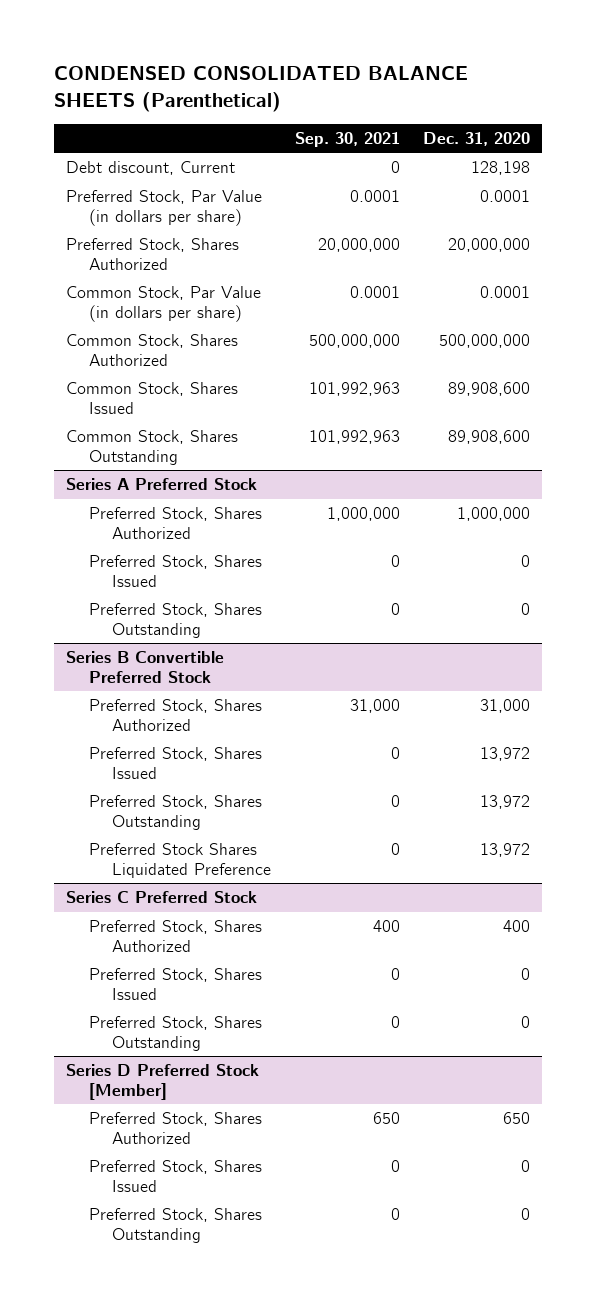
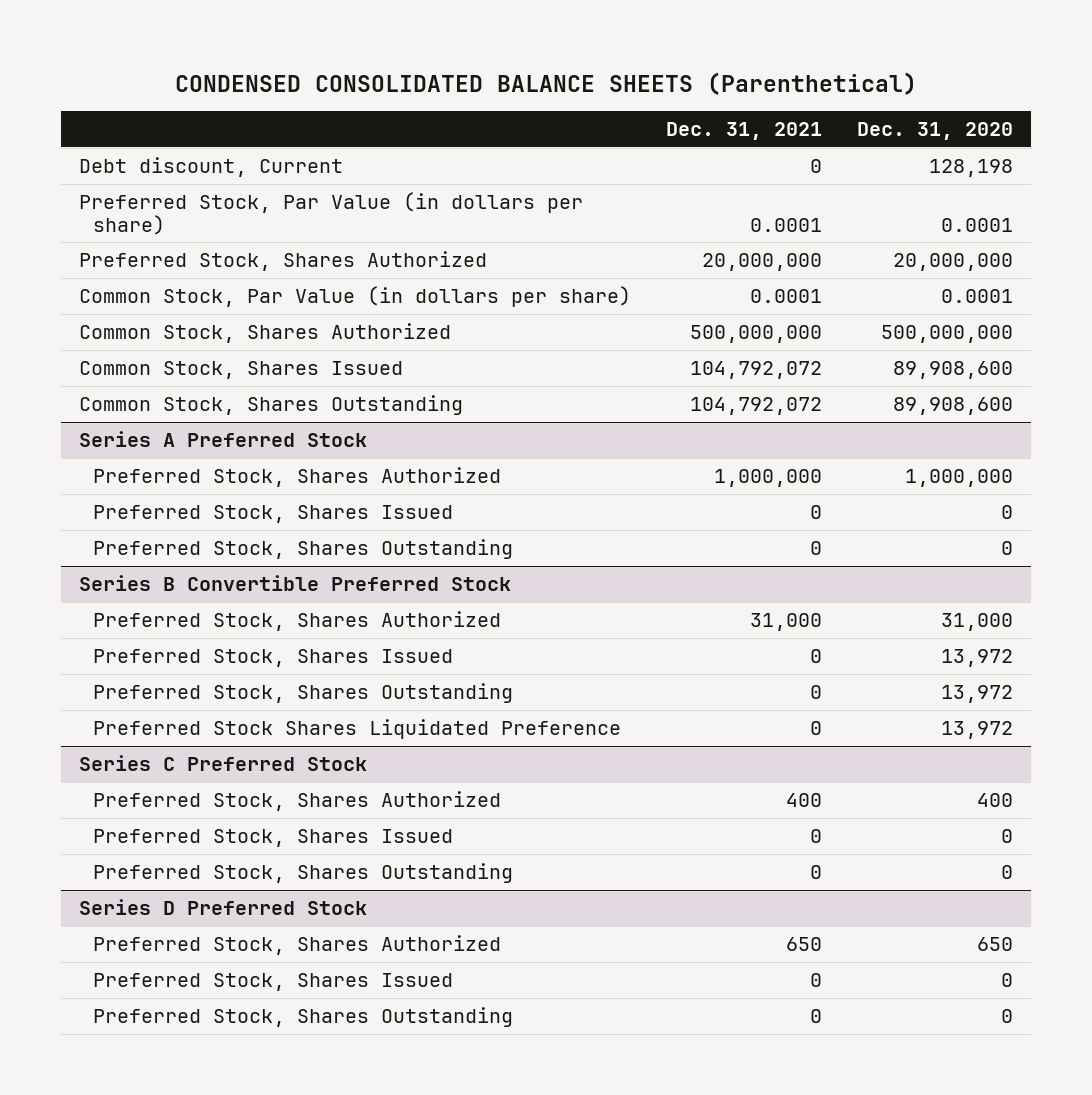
[294,131,400,147] Sep. 30, 2021 -> none
none -> [666,122,823,141] Dec. 31, 2021
[65,1064,259,1100] Series D Preferred Stock [Member] -> [78,898,367,915] Series D Preferred Stock

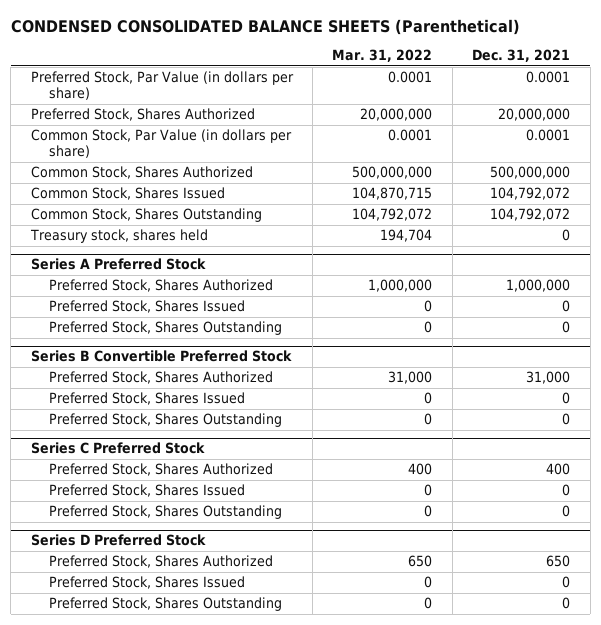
[857,122,1014,141] Dec. 31, 2020 -> none
none -> [332,49,433,63] Mar. 31, 2022
[78,156,343,177] Debt discount, Current -> none
none -> [29,229,208,244] Treasury stock, shares held
[93,718,622,739] Preferred Stock Shares Liquidated Preference -> none

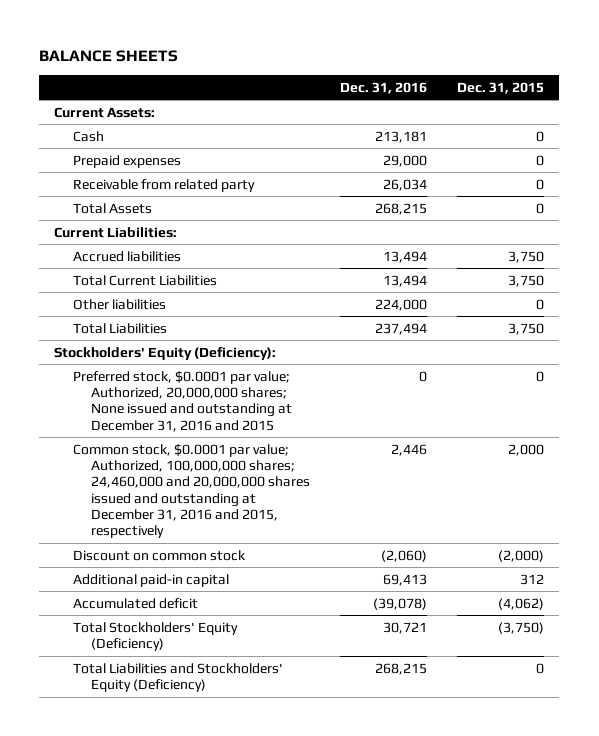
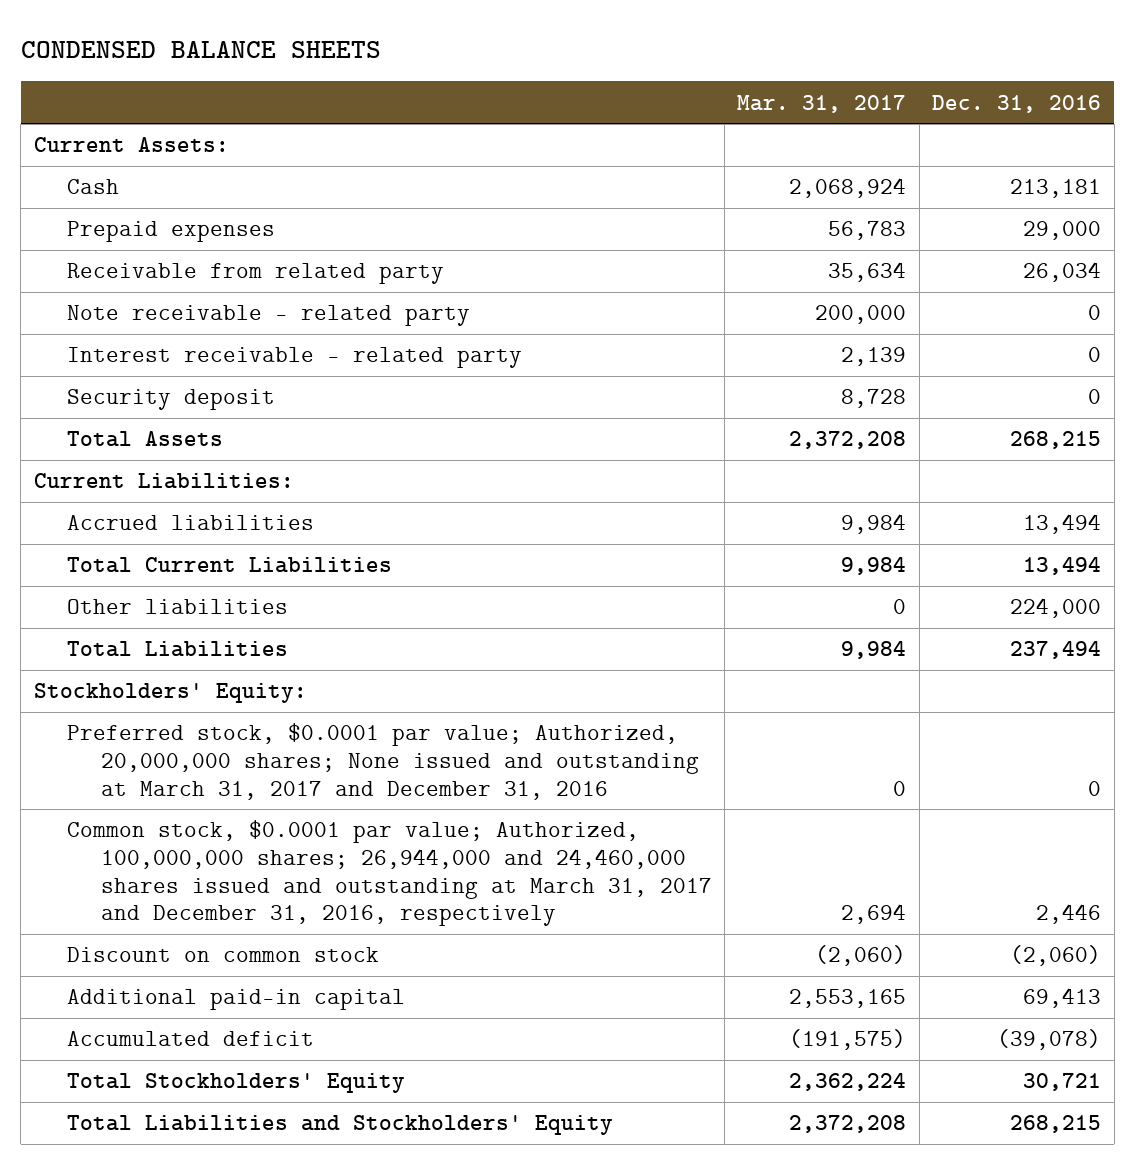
[39,50,179,63] BALANCE SHEETS -> [20,40,381,58] CONDENSED BALANCE SHEETS
[457,81,545,94] Dec. 31, 2015 -> none
none -> [737,94,907,113] Mar. 31, 2017
none -> [67,305,471,327] Note receivable - related party
none -> [67,347,523,369] Interest receivable - related party
none -> [67,389,276,411] Security deposit
[54,346,277,360] Stockholders' Equity (Deficiency): -> [33,683,307,704] Stockholders' Equity:
[72,370,293,432] Preferred stock, $0.0001 par value; Authorized, 20,000,000 shares; None issued and outstanding at December 31, 2016 and 2015 -> [67,723,699,800] Preferred stock, $0.0001 par value; Authorized, 20,000,000 shares; None issued and outstanding at March 31, 2017 and December 31, 2016
[72,443,311,539] Common stock, $0.0001 par value; Authorized, 100,000,000 shares; 24,460,000 and 20,000,000 shares issued and outstanding at December 31, 2016 and 2015, respectively -> [67,820,712,927] Common stock, $0.0001 par value; Authorized, 100,000,000 shares; 26,944,000 and 24,460,000 shares issued and outstanding at March 31, 2017 and December 31, 2016, respectively
[72,621,238,652] Total Stockholders' Equity (Deficiency) -> [67,1073,406,1094] Total Stockholders' Equity
[72,662,283,693] Total Liabilities and Stockholders' Equity (Deficiency) -> [67,1115,614,1136] Total Liabilities and Stockholders' Equity

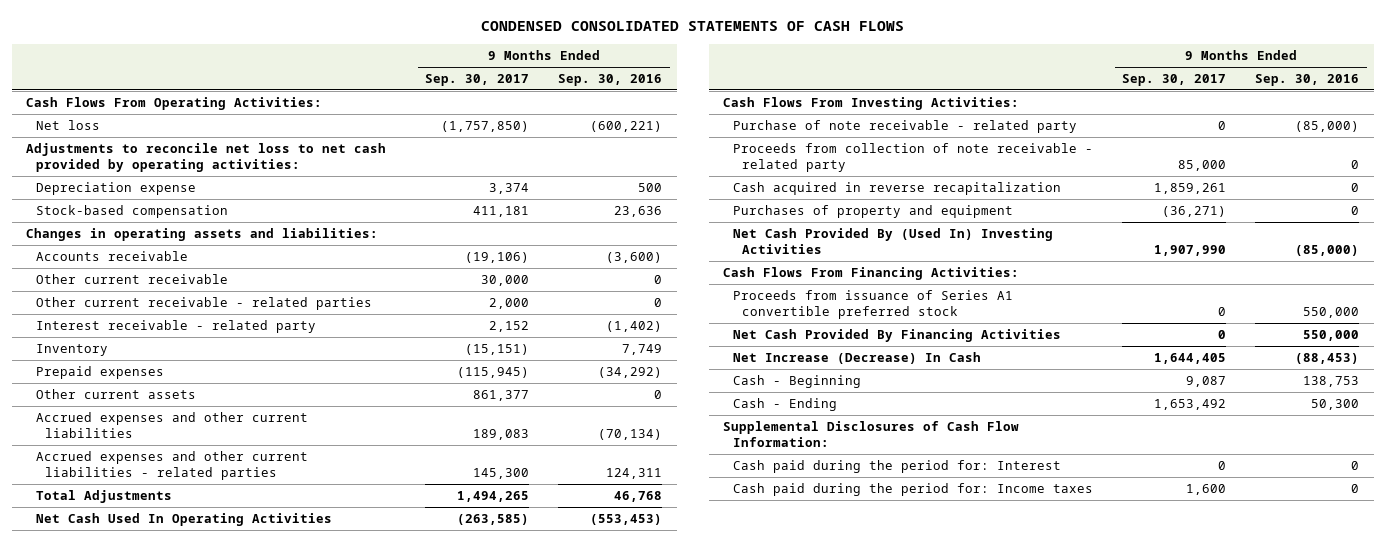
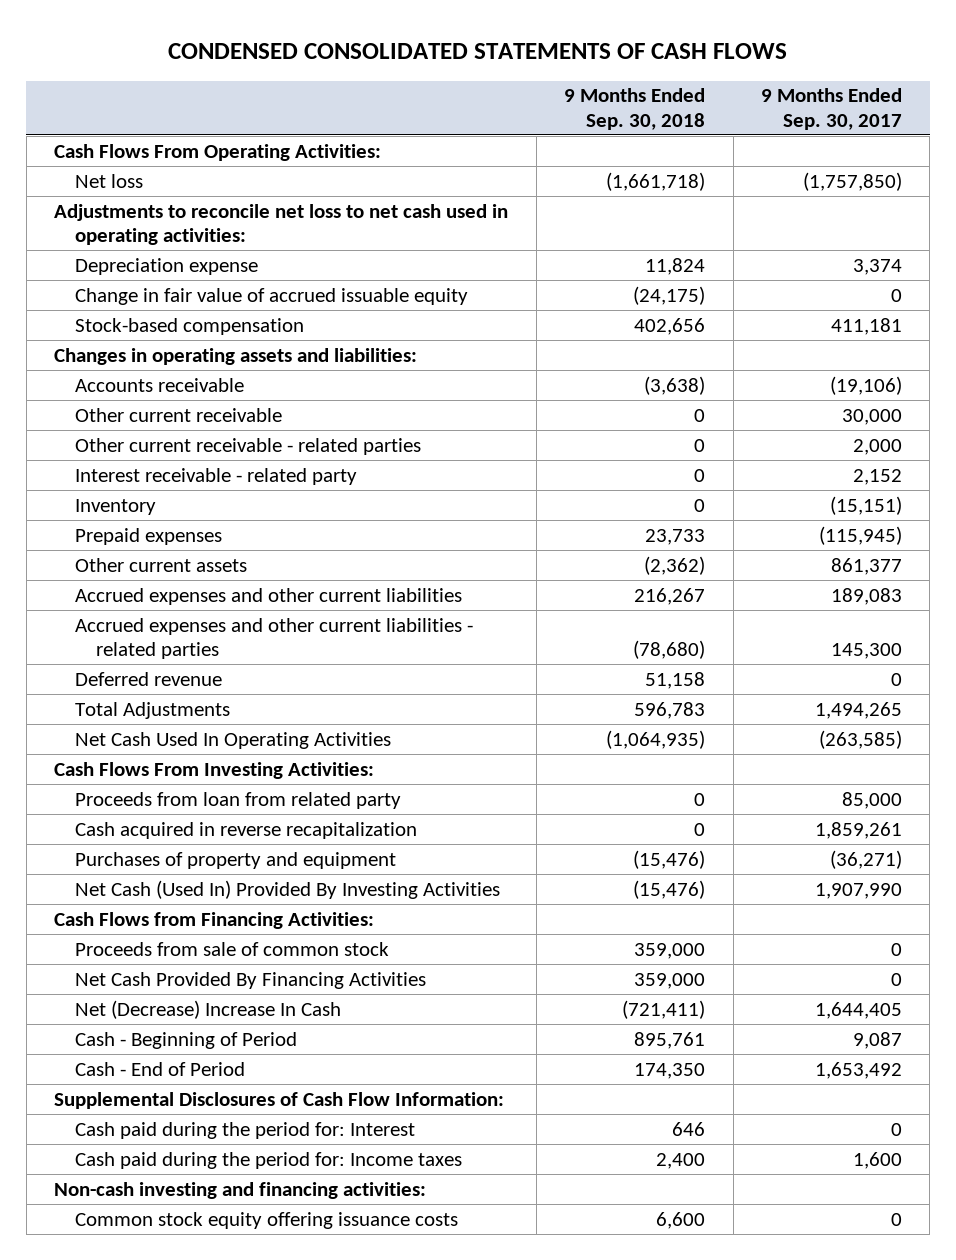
[558,74,663,87] Sep. 30, 2016 -> none
none -> [564,88,706,130] 9 Months Ended Sep. 30, 2018
[26,143,387,173] Adjustments to reconcile net loss to net cash provided by operating activities: -> [54,203,509,246] Adjustments to reconcile net loss to net cash used in operating activities:
none -> [75,287,469,305] Change in fair value of accrued issuable equity
none -> [75,671,223,686] Deferred revenue
[732,120,1077,134] Purchase of note receivable - related party -> none
[732,143,1093,173] Proceeds from collection of note receivable - related party -> [75,791,402,809] Proceeds from loan from related party
[732,290,1013,320] Proceeds from issuance of Series A1 convertible preferred stock -> none
[732,228,1053,255] Net Cash Provided By (Used In) Investing Activities -> [75,879,501,899] Net Cash (Used In) Provided By Investing Activities
[723,267,1020,281] Cash Flows From Financing Activities: -> [54,911,375,929] Cash Flows from Financing Activities:
none -> [75,941,390,956] Proceeds from sale of common stock
[732,352,981,365] Net Increase (Decrease) In Cash -> [75,999,342,1019] Net (Decrease) Increase In Cash
[732,375,861,389] Cash - Beginning -> [75,1031,298,1049] Cash - Beginning of Period
[732,398,837,412] Cash - Ending -> [75,1061,246,1076] Cash - End of Period
none -> [54,1181,427,1199] Non-cash investing and financing activities:
none -> [75,1211,459,1229] Common stock equity offering issuance costs

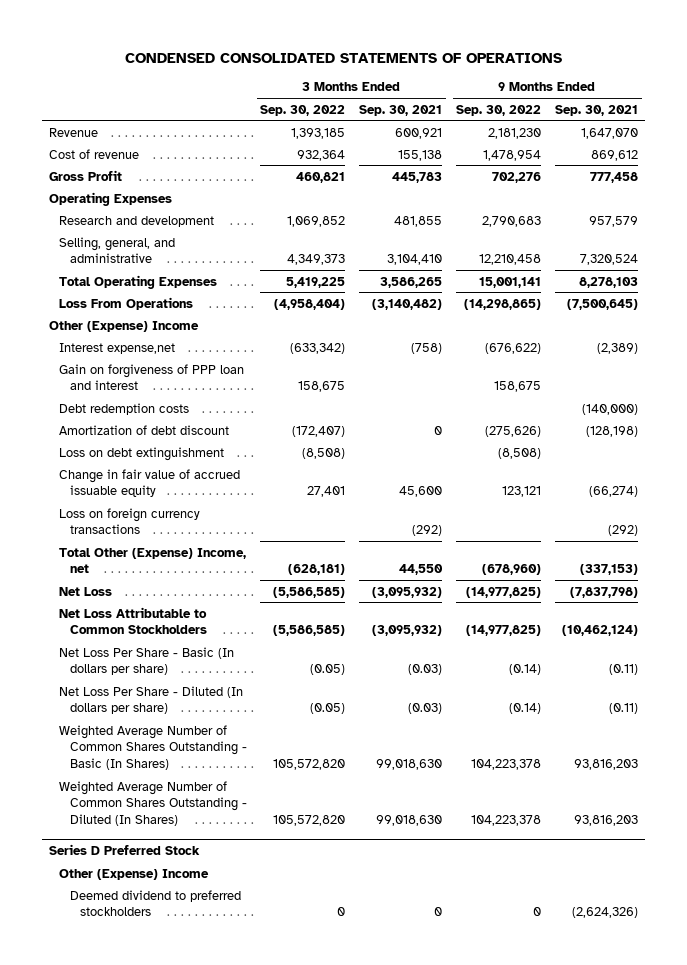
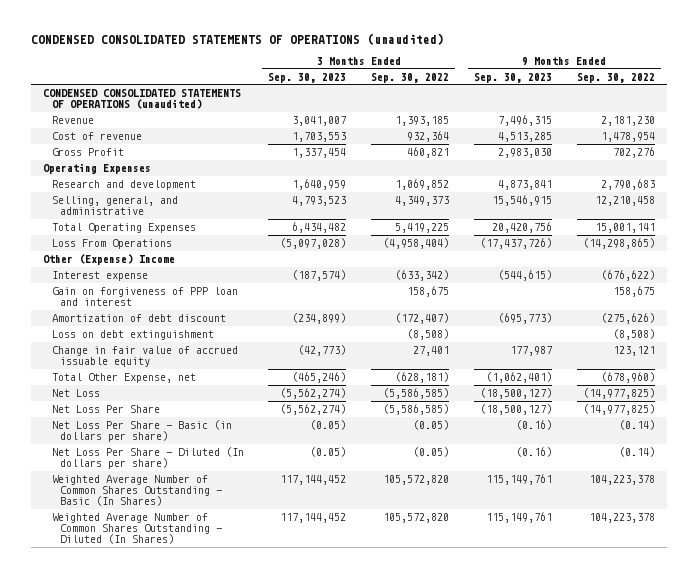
[124,52,562,63] CONDENSED CONSOLIDATED STATEMENTS OF OPERATIONS -> [30,33,444,46] CONDENSED CONSOLIDATED STATEMENTS OF OPERATIONS (unaudited)
[359,104,443,116] Sep. 30, 2021 -> none
[555,104,639,116] Sep. 30, 2021 -> none
none -> [268,72,347,83] Sep. 30, 2023
none -> [473,72,552,83] Sep. 30, 2023
none -> [42,88,241,110] CONDENSED CONSOLIDATED STATEMENTS OF OPERATIONS (unaudited)
[59,342,176,354] Interest expense,net -> [51,270,148,281] Interest expense
[59,402,190,415] Debt redemption costs -> none
[59,507,201,535] Loss on foreign currency transactions -> none
[59,547,247,574] Total Other (Expense) Income, net -> [51,372,196,383] Total Other Expense, net
[59,606,208,635] Net Loss Attributable to Common Stockholders -> [51,404,160,413] Net Loss Per Share
[59,646,235,676] Net Loss Per Share - Basic (In dollars per share) -> [51,419,232,443] Net Loss Per Share - Basic (in dollars per share)
[49,843,201,855] Series D Preferred Stock -> none
[59,868,210,880] Other (Expense) Income -> none
[69,889,241,917] Deemed dividend to preferred stockholders -> none

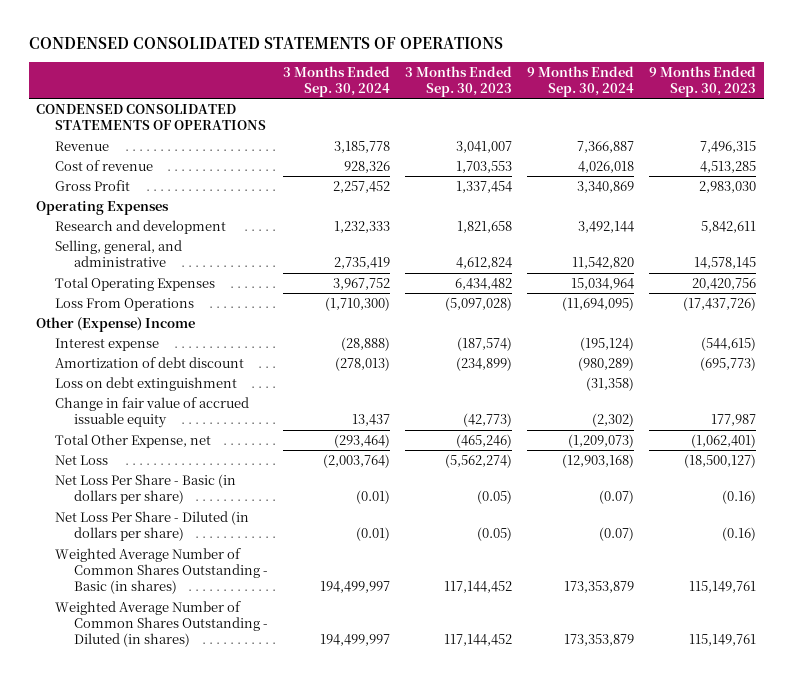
[30,33,444,46] CONDENSED CONSOLIDATED STATEMENTS OF OPERATIONS (unaudited) -> [28,36,503,49] CONDENSED CONSOLIDATED STATEMENTS OF OPERATIONS
[371,72,450,83] Sep. 30, 2022 -> none
[576,72,655,83] Sep. 30, 2022 -> none
none -> [283,65,391,98] 3 Months Ended Sep. 30, 2024
none -> [527,65,635,98] 9 Months Ended Sep. 30, 2024
[42,88,241,110] CONDENSED CONSOLIDATED STATEMENTS OF OPERATIONS (unaudited) -> [36,103,267,131] CONDENSED CONSOLIDATED STATEMENTS OF OPERATIONS
[292,178,347,190] 1,640,959 -> [457,220,513,233] 1,821,658
[497,179,552,190] 4,873,841 -> [701,220,757,233] 5,842,611
[292,195,347,206] 4,793,523 -> [456,257,513,270] 4,612,824
[491,194,552,206] 15,546,915 -> [694,257,757,270] 14,578,145
[51,286,238,307] Gain on forgiveness of PPP loan and interest -> none
[51,404,160,413] Net Loss Per Share -> none
[51,446,244,470] Net Loss Per Share - Diluted (In dollars per share) -> [55,510,250,542] Net Loss Per Share - Diluted (in dollars per share)
[51,474,223,507] Weighted Average Number of Common Shares Outstanding - Basic (In Shares) -> [55,547,269,595] Weighted Average Number of Common Shares Outstanding - Basic (in shares)
[51,512,223,545] Weighted Average Number of Common Shares Outstanding - Diluted (In Shares) -> [55,600,269,648] Weighted Average Number of Common Shares Outstanding - Diluted (in shares)

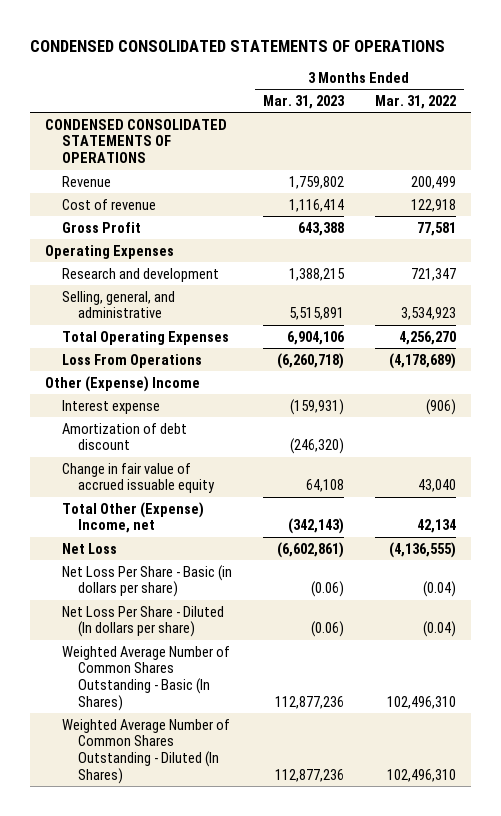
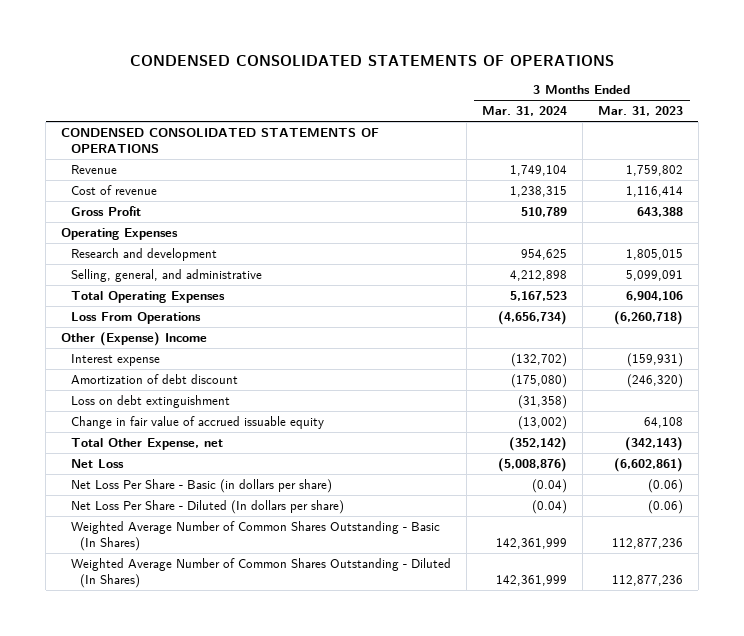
[374,95,456,110] Mar. 31, 2022 -> none
none -> [481,106,567,117] Mar. 31, 2024
[288,267,345,281] 1,388,215 -> [625,249,683,261] 1,805,015
[288,307,344,321] 5,515,891 -> [625,270,683,282] 5,099,091
none -> [70,395,230,409] Loss on debt extinguishment
[61,501,204,534] Total Other (Expense) Income, net -> [70,438,223,451] Total Other Expense, net

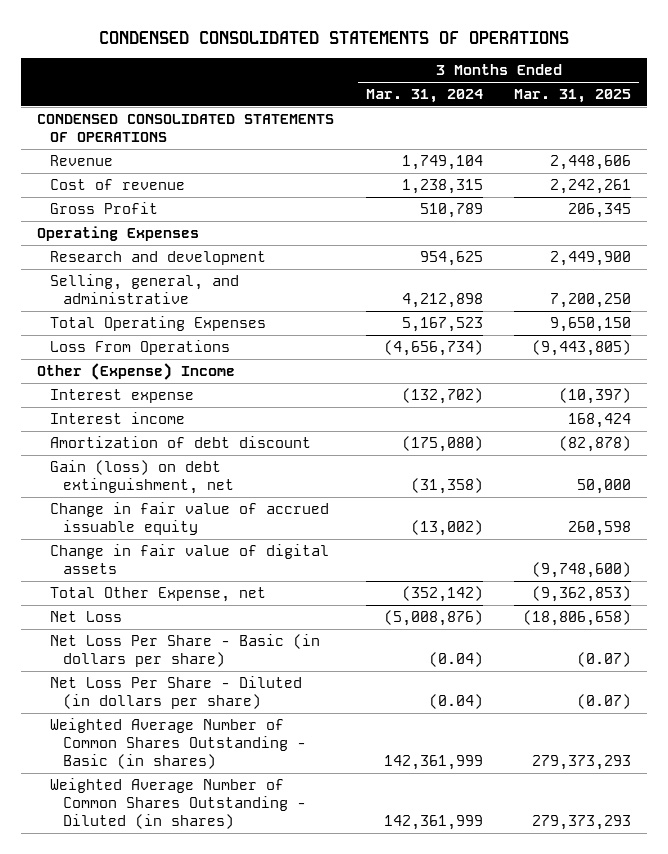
[597,106,683,117] Mar. 31, 2023 -> none
none -> [514,89,632,104] Mar. 31, 2025
none -> [50,412,186,425] Interest income
[70,395,230,409] Loss on debt extinguishment -> [50,460,235,494] Gain (loss) on debt extinguishment, net
none -> [50,544,330,574] Change in fair value of digital assets
[70,500,344,515] Net Loss Per Share - Diluted (In dollars per share) -> [50,676,303,709] Net Loss Per Share - Diluted (in dollars per share)
[70,521,440,552] Weighted Average Number of Common Shares Outstanding - Basic (In Shares) -> [50,718,307,769] Weighted Average Number of Common Shares Outstanding - Basic (in shares)
[70,558,451,589] Weighted Average Number of Common Shares Outstanding - Diluted (In Shares) -> [50,778,307,829] Weighted Average Number of Common Shares Outstanding - Diluted (in shares)

